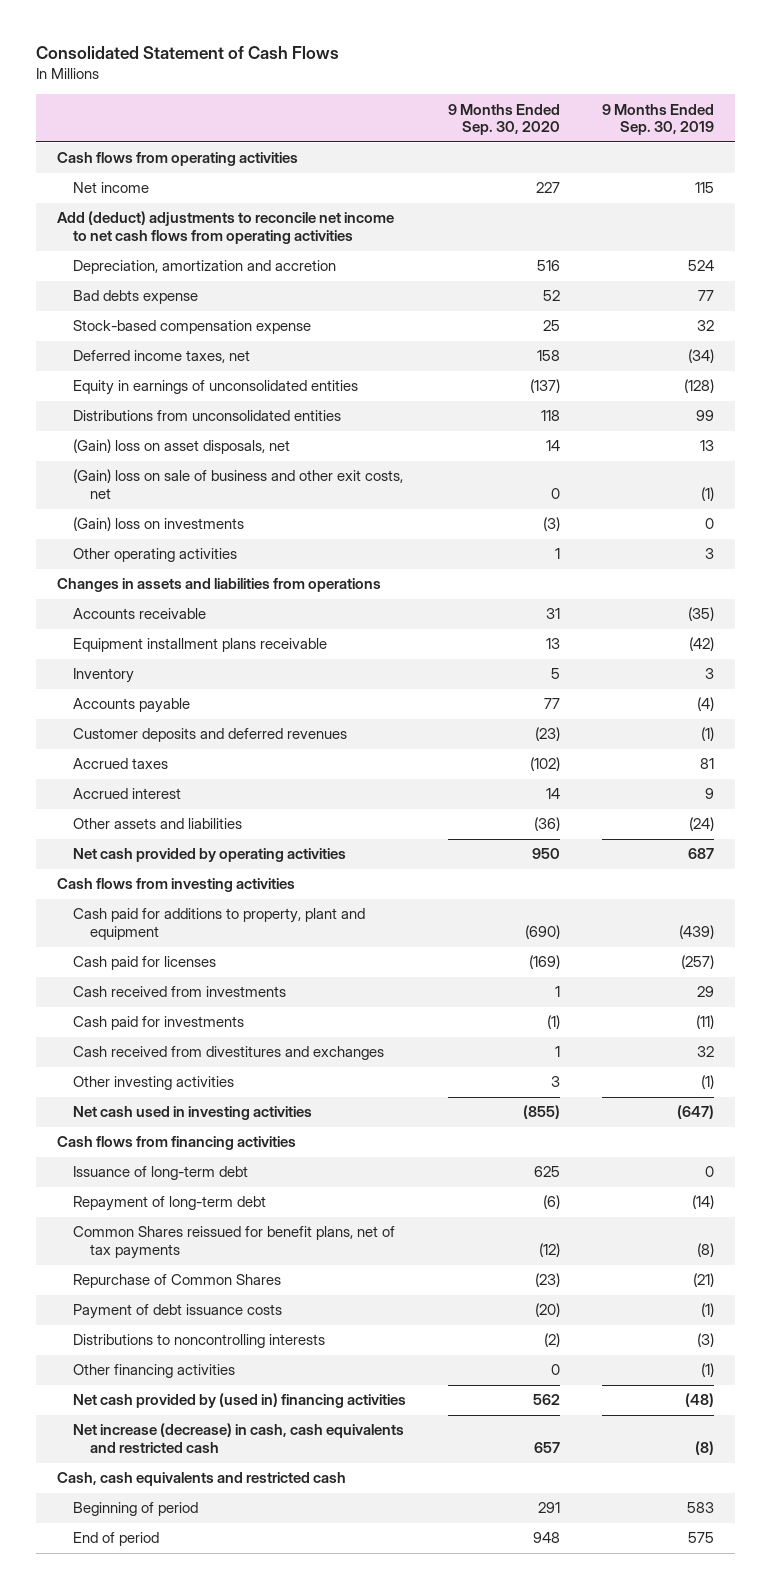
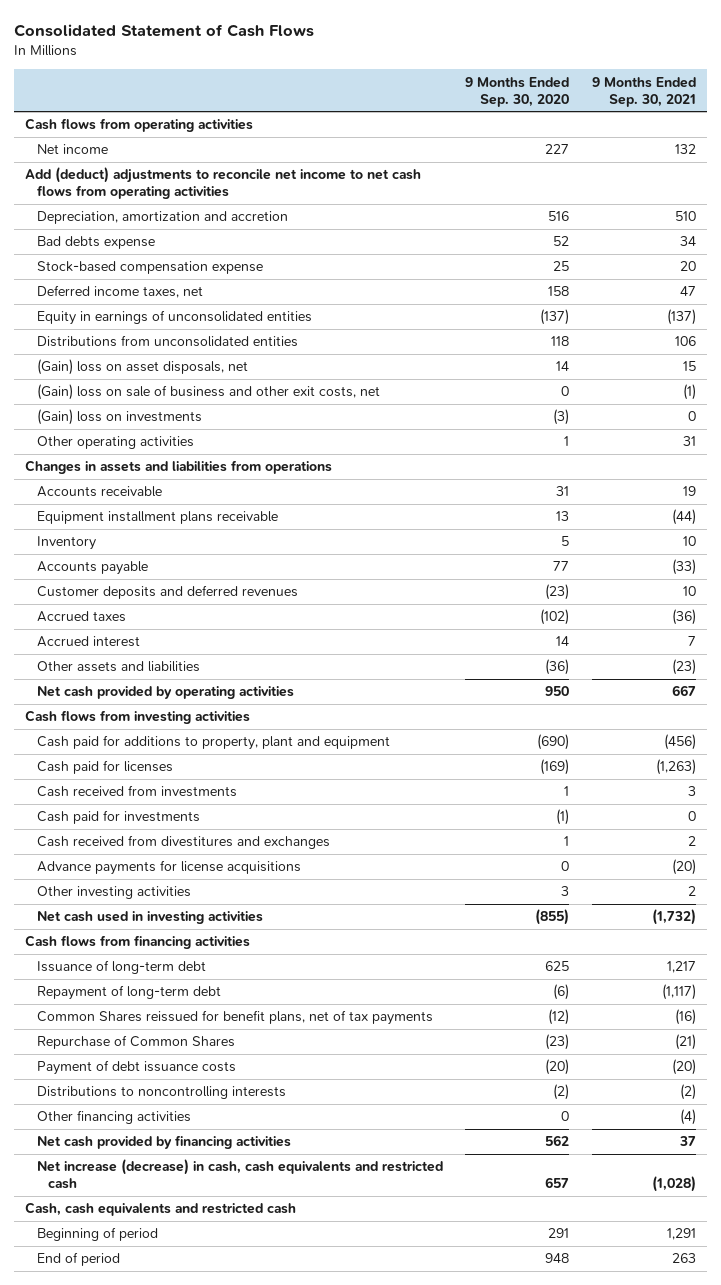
[601,103,714,136] 9 Months Ended Sep. 30, 2019 -> none
none -> [591,76,696,107] 9 Months Ended Sep. 30, 2021
none -> [36,860,301,876] Advance payments for license acquisitions
[73,1393,407,1409] Net cash provided by (used in) financing activities -> [36,1135,291,1150] Net cash provided by financing activities

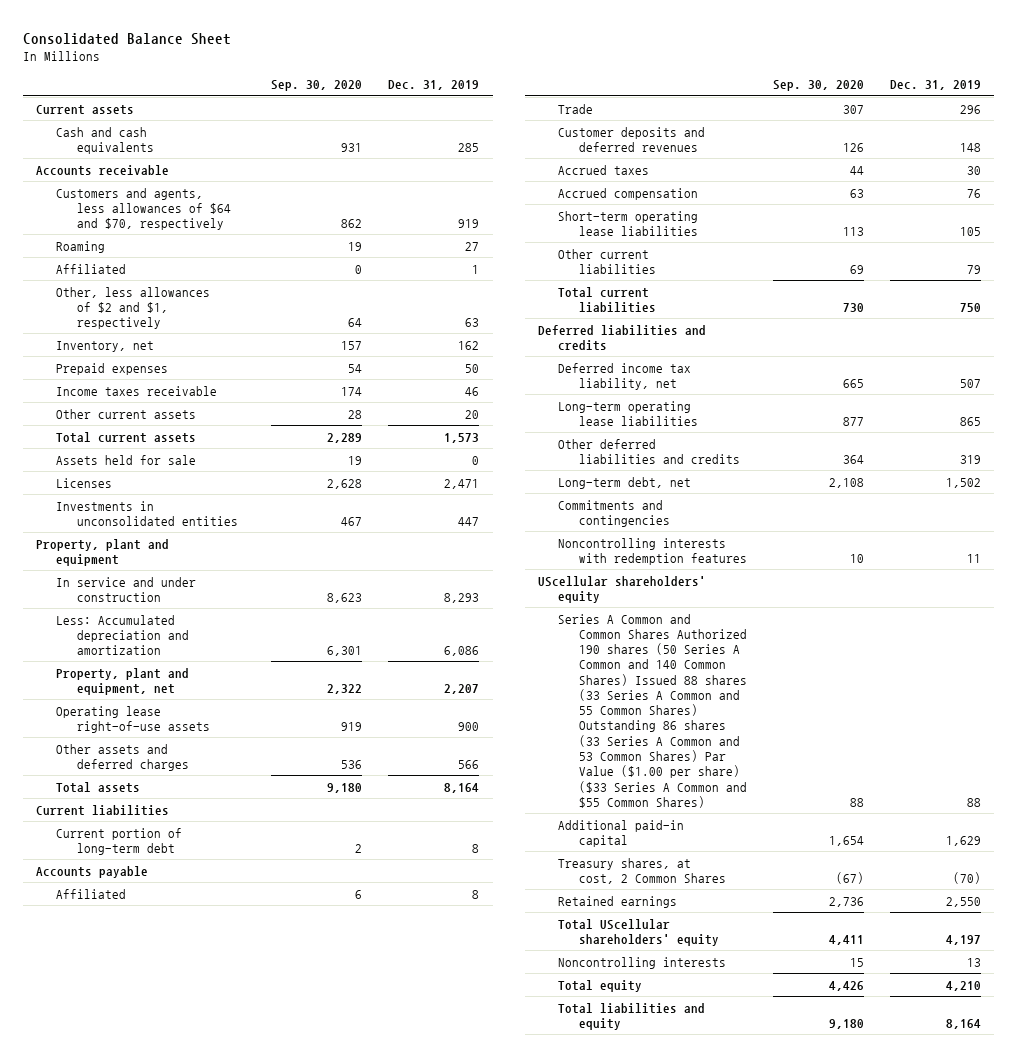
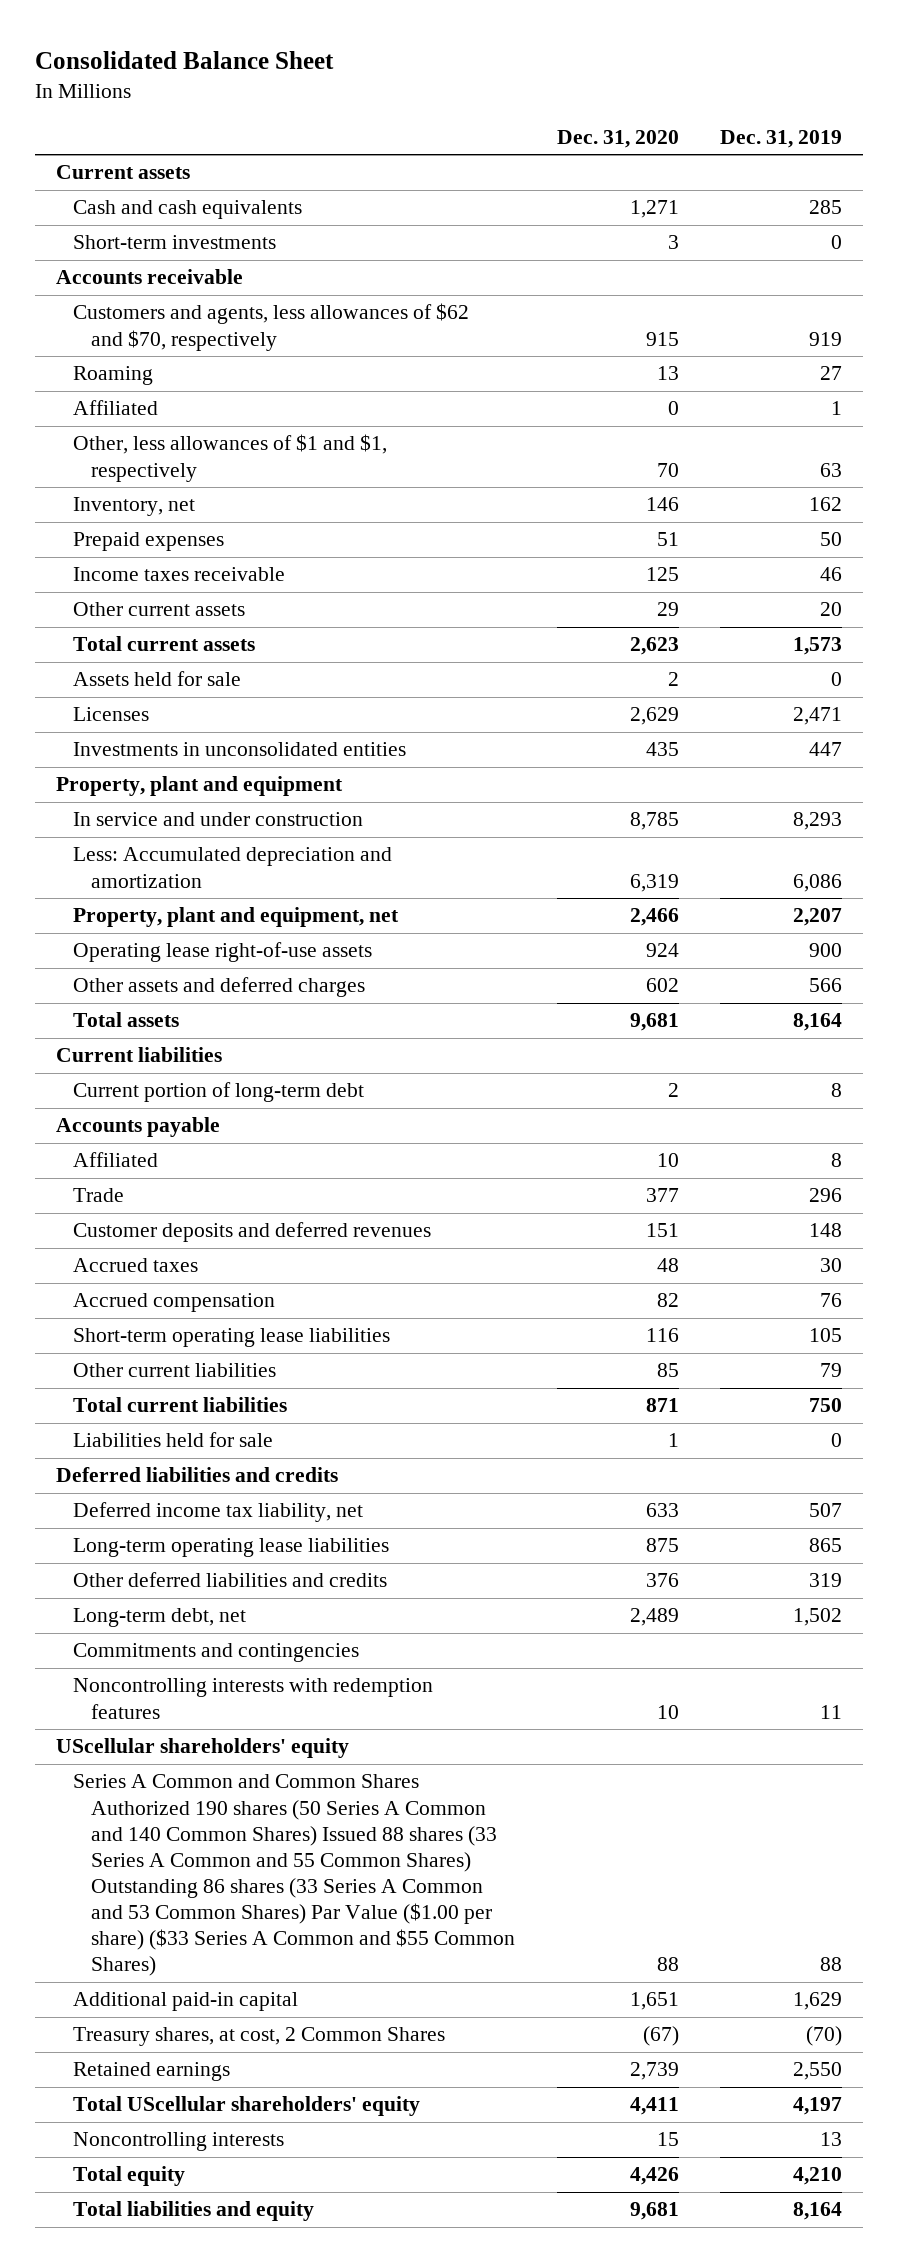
[270,80,362,92] Sep. 30, 2020 -> none
none -> [556,129,679,148] Dec. 31, 2020
none -> [73,235,277,250] Short-term investments
[56,187,231,231] Customers and agents, less allowances of $64 and $70, respectively -> [73,303,470,351] Customers and agents, less allowances of $62 and $70, respectively
[56,286,211,330] Other, less allowances of $2 and $1, respectively -> [73,434,388,482] Other, less allowances of $1 and $1, respectively
none -> [73,1432,274,1448] Liabilities held for sale

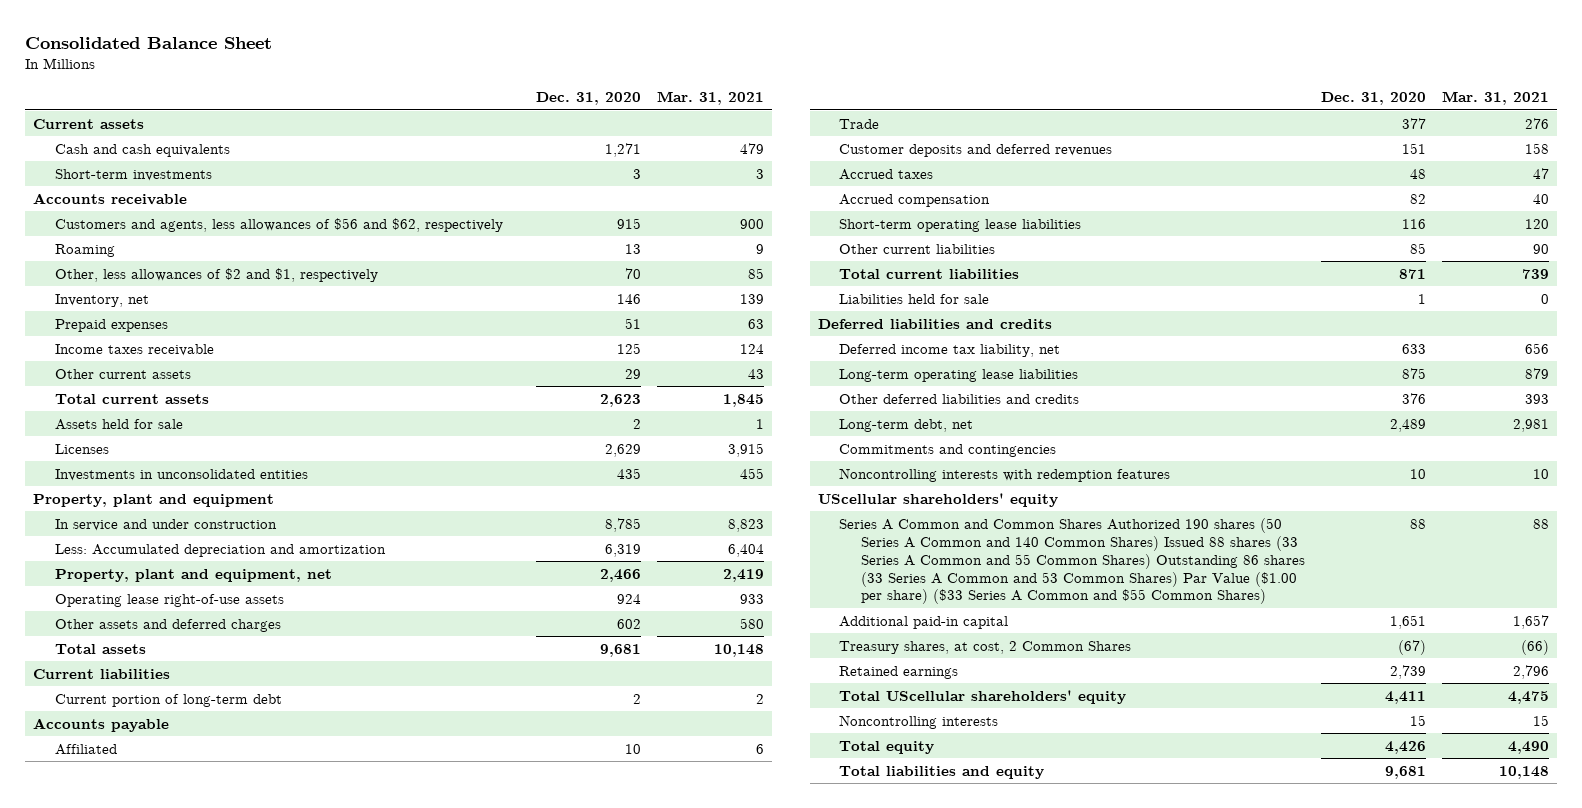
[720,129,843,148] Dec. 31, 2019 -> none
none -> [657,91,765,106] Mar. 31, 2021
[73,303,470,351] Customers and agents, less allowances of $62 and $70, respectively -> [54,217,503,232] Customers and agents, less allowances of $56 and $62, respectively
[73,400,159,416] Affiliated -> none
[73,434,388,482] Other, less allowances of $1 and $1, respectively -> [54,267,378,282] Other, less allowances of $2 and $1, respectively

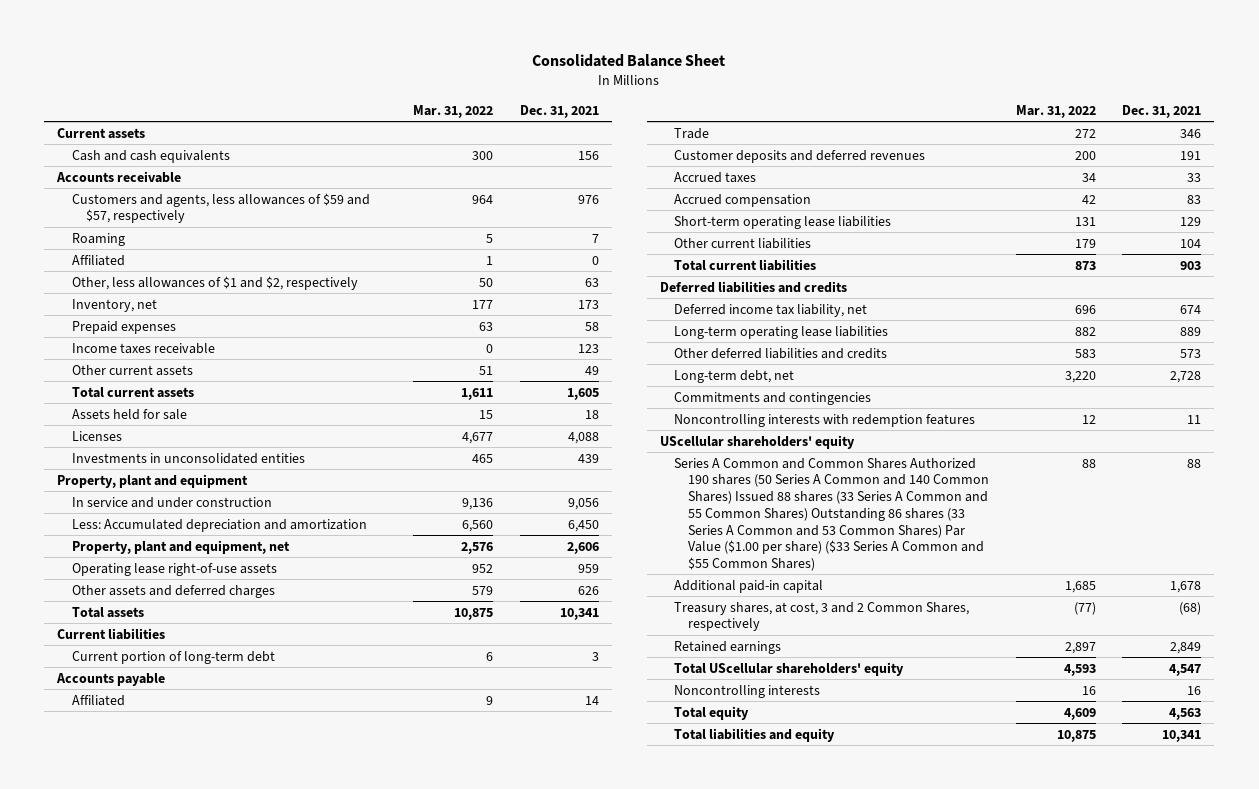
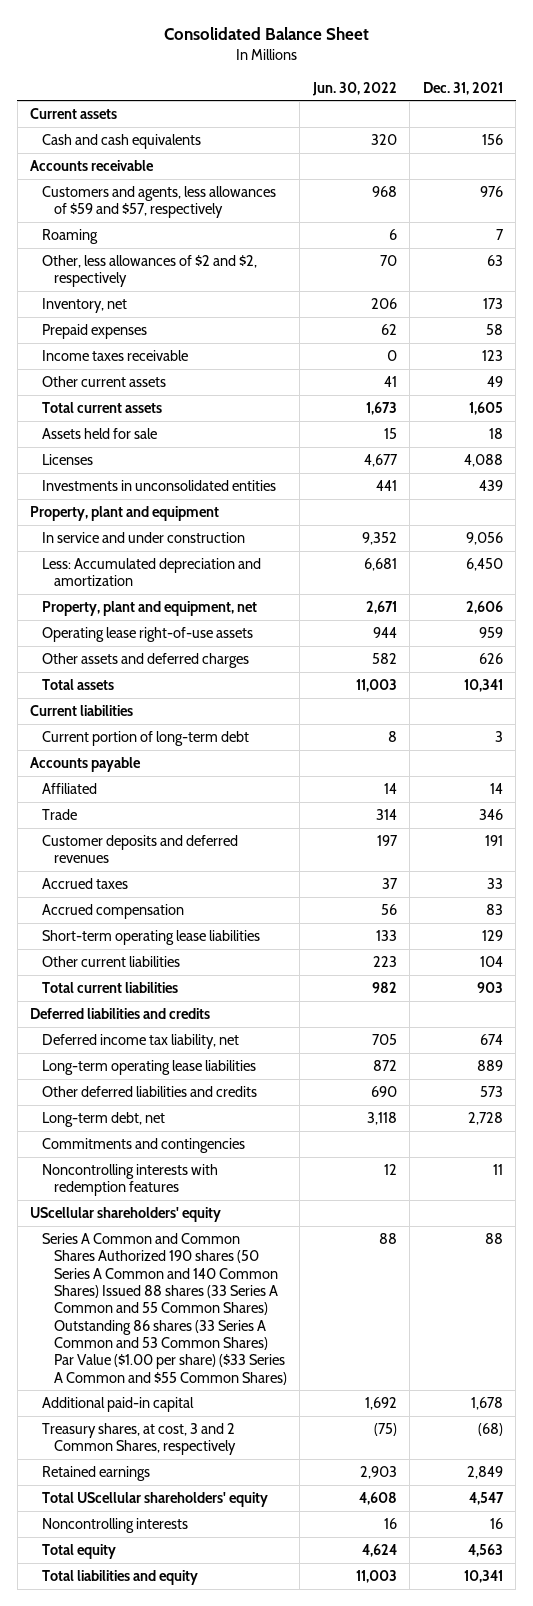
[413,104,494,118] Mar. 31, 2022 -> none
none -> [311,81,397,96] Jun. 30, 2022
[71,254,125,266] Affiliated -> none
[71,275,358,290] Other, less allowances of $1 and $2, respectively -> [41,254,257,288] Other, less allowances of $2 and $2, respectively

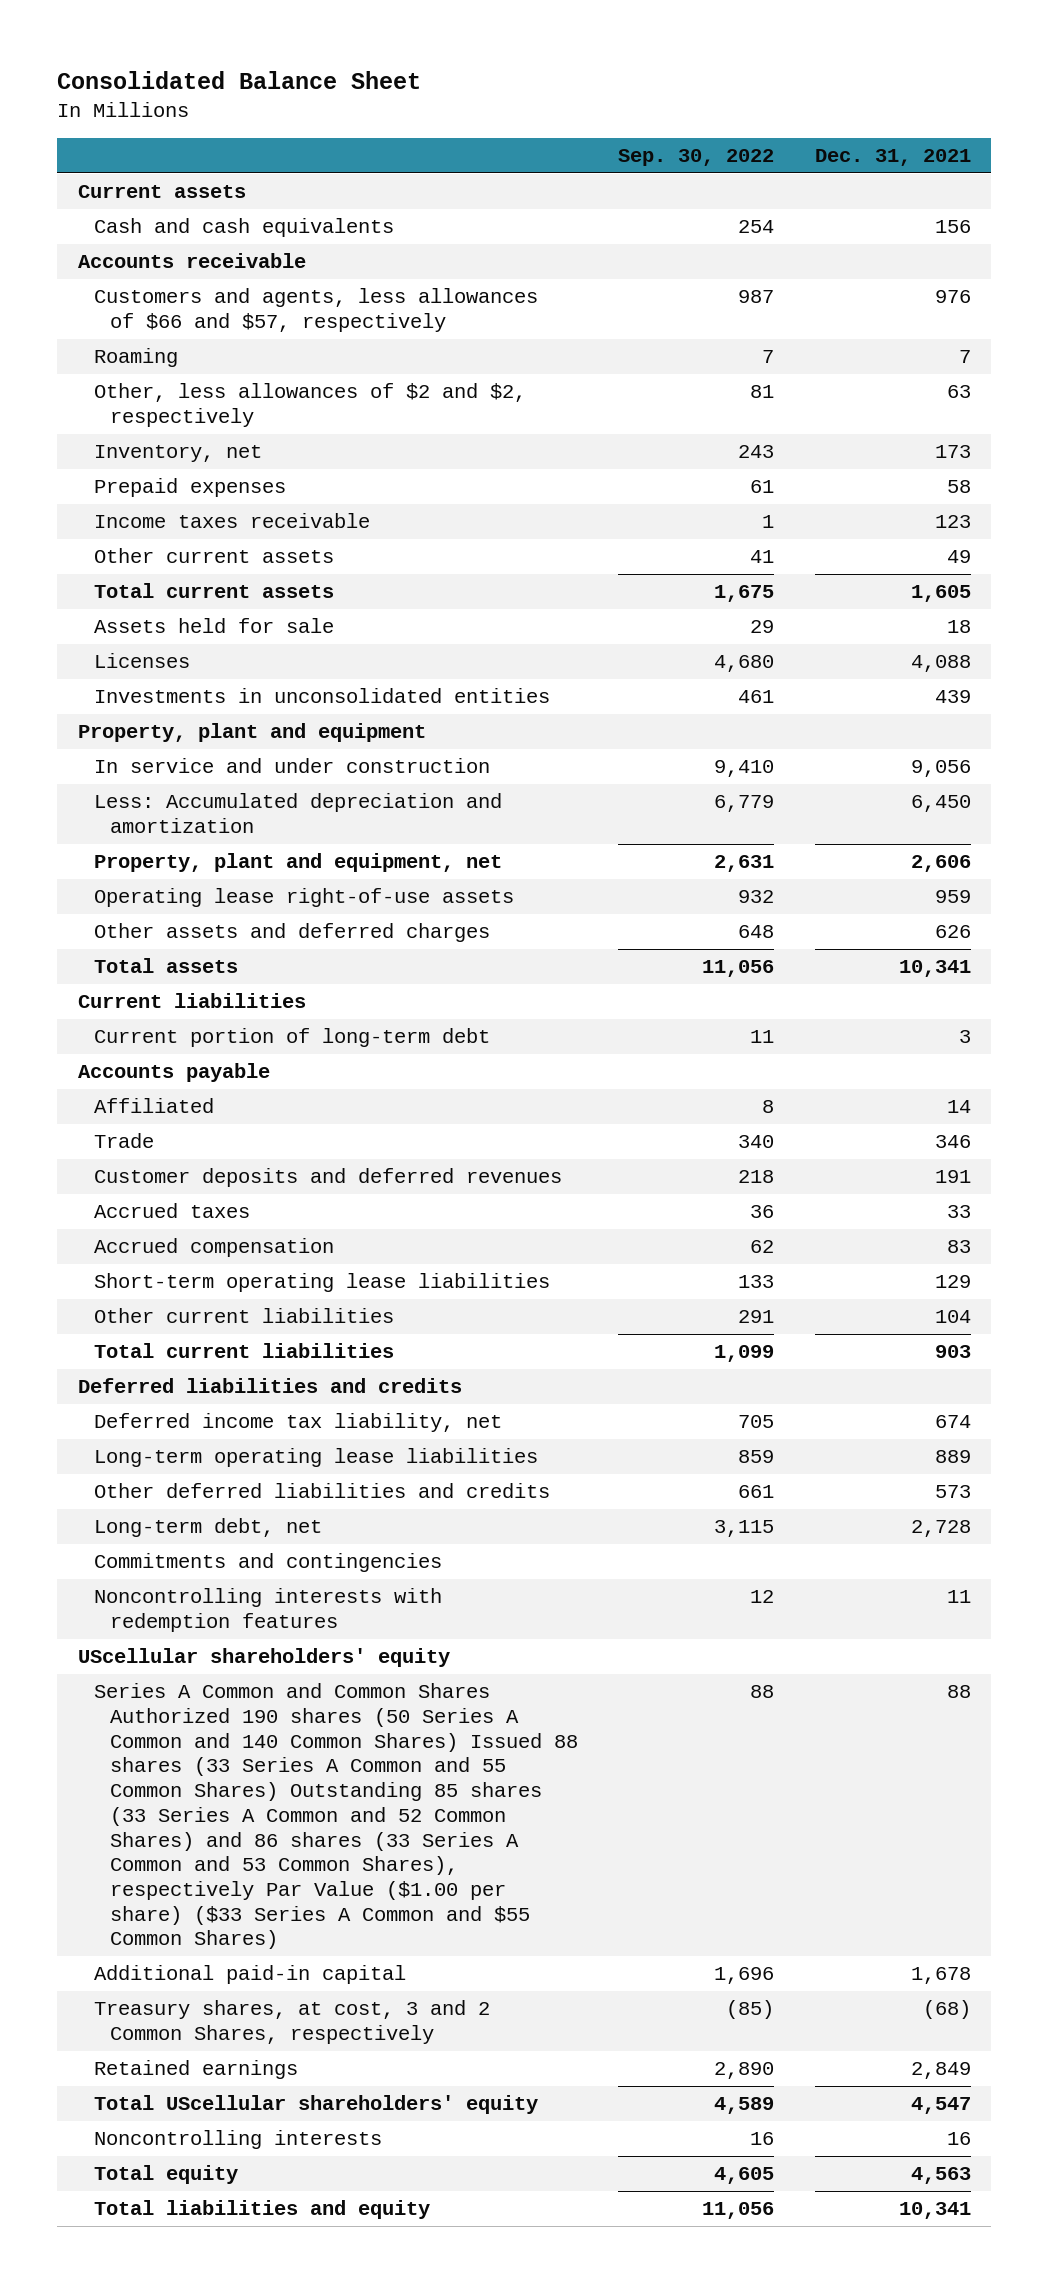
[311,81,397,96] Jun. 30, 2022 -> none
none -> [618,148,775,166] Sep. 30, 2022
[41,185,276,219] Customers and agents, less allowances of $59 and $57, respectively -> [93,288,538,333] Customers and agents, less allowances of $66 and $57, respectively
[41,1232,287,1385] Series A Common and Common Shares Authorized 190 shares (50 Series A Common and 140 Common Shares) Issued 88 shares (33 Series A Common and 55 Common Shares) Outstanding 86 shares (33 Series A Common and 53 Common Shares) Par Value ($1.00 per share) ($33 Series A Common and $55 Common Shares) -> [93,1683,578,1950] Series A Common and Common Shares Authorized 190 shares (50 Series A Common and 140 Common Shares) Issued 88 shares (33 Series A Common and 55 Common Shares) Outstanding 85 shares (33 Series A Common and 52 Common Shares) and 86 shares (33 Series A Common and 53 Common Shares), respectively Par Value ($1.00 per share) ($33 Series A Common and $55 Common Shares)

